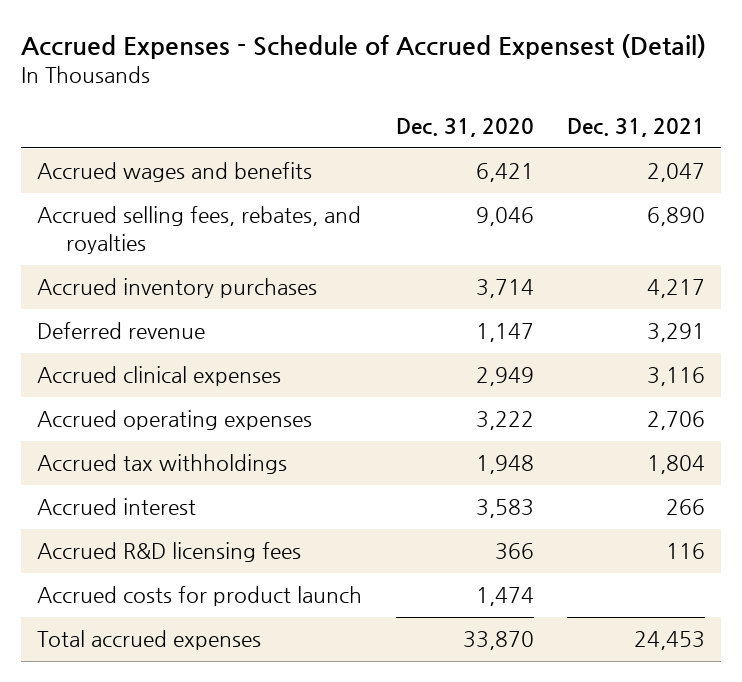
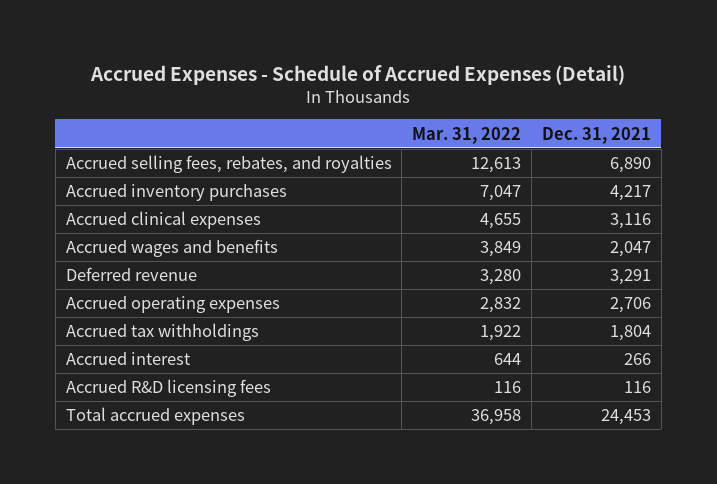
[20,33,706,59] Accrued Expenses - Schedule of Accrued Expensest (Detail) -> [90,64,626,85] Accrued Expenses - Schedule of Accrued Expenses (Detail)
[395,118,534,138] Dec. 31, 2020 -> none
none -> [412,126,522,144] Mar. 31, 2022
[37,162,313,183] Accrued wages and benefits -> [65,239,278,258] Accrued wages and benefits
[37,322,206,340] Deferred revenue -> [65,267,197,282] Deferred revenue
[37,586,363,607] Accrued costs for product launch -> none

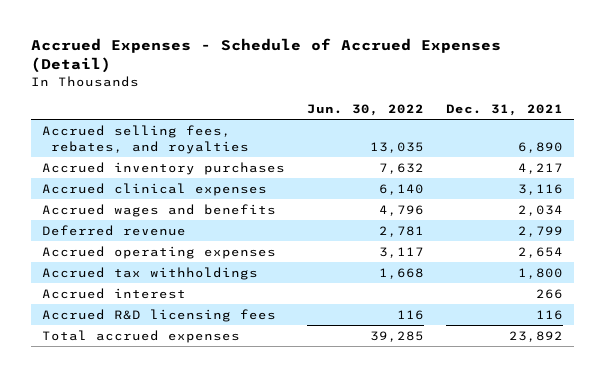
[412,126,522,144] Mar. 31, 2022 -> none
none -> [307,103,425,116] Jun. 30, 2022
[610,241,652,258] 2,047 -> [517,204,563,216] 2,034
[610,269,652,286] 3,291 -> [517,225,563,237] 2,799
[610,297,652,314] 2,706 -> [517,246,563,258] 2,654
[610,325,652,342] 1,804 -> [517,267,563,279] 1,800
[601,409,652,426] 24,453 -> [508,330,563,342] 23,892

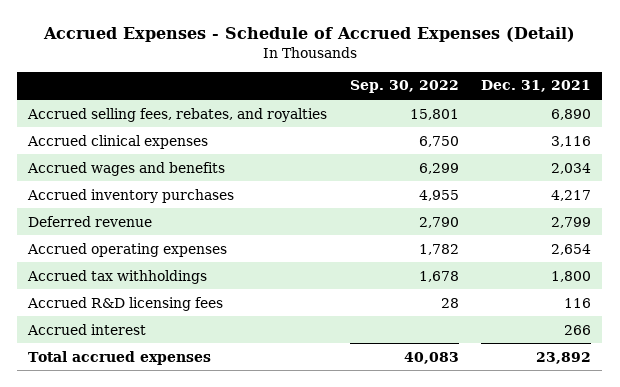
[307,103,425,116] Jun. 30, 2022 -> none
none -> [349,80,459,94] Sep. 30, 2022
[42,161,286,175] Accrued inventory purchases -> [27,188,235,203] Accrued inventory purchases
[42,287,187,299] Accrued interest -> [27,323,147,335] Accrued interest

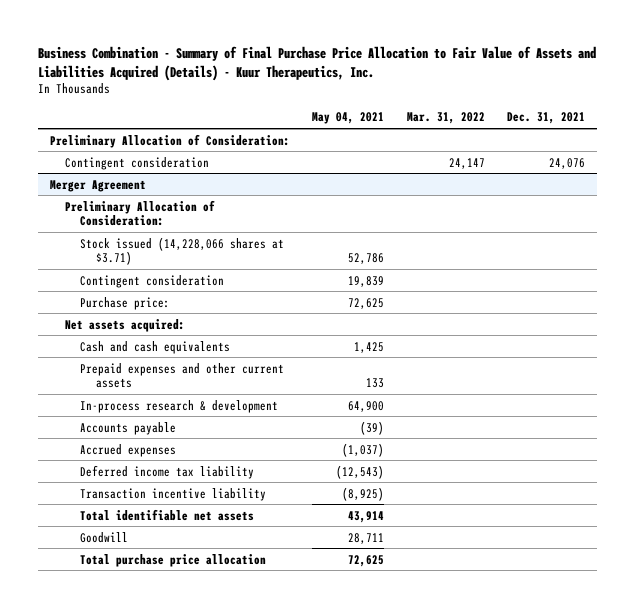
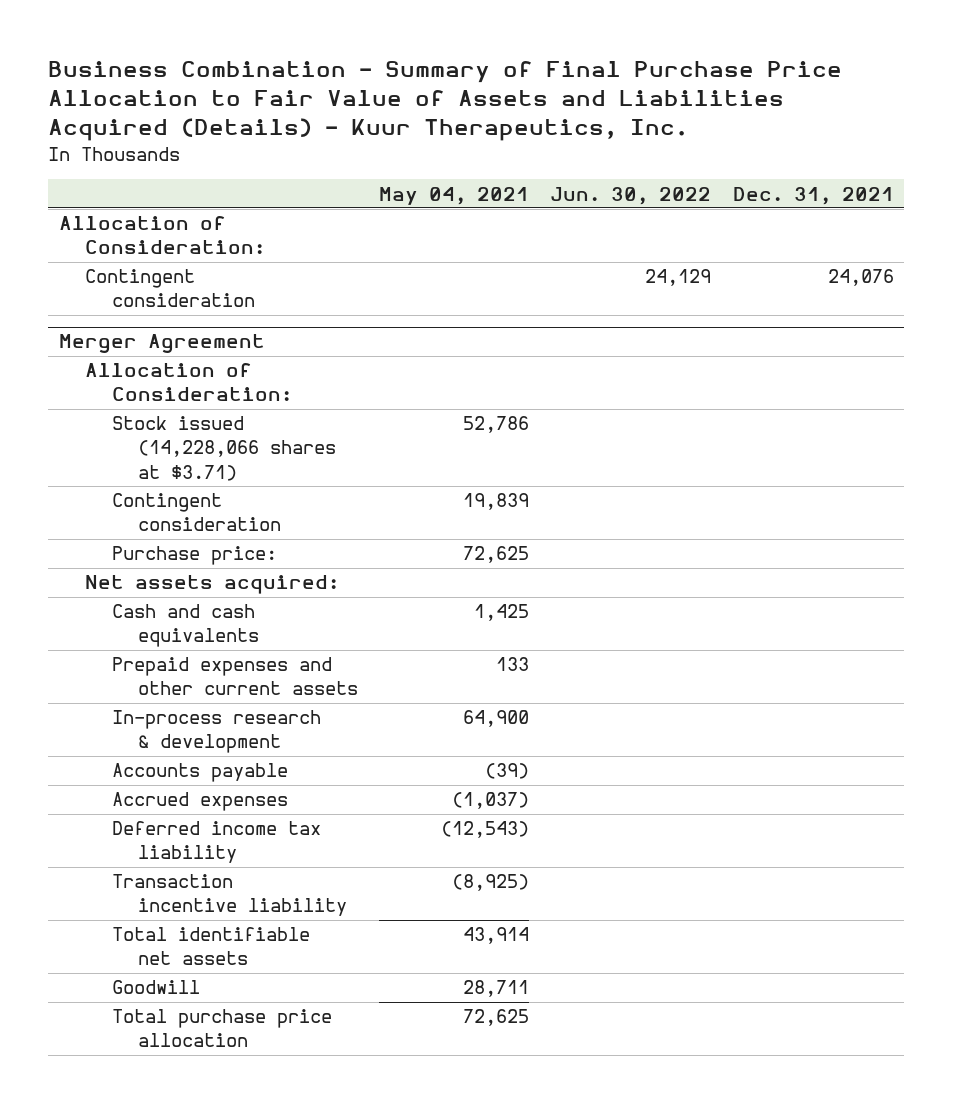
[406,112,485,125] Mar. 31, 2022 -> none
none -> [550,186,712,205] Jun. 30, 2022
[49,133,290,148] Preliminary Allocation of Consideration: -> [58,216,266,255] Allocation of Consideration:
[65,199,216,226] Preliminary Allocation of Consideration: -> [85,363,292,402] Allocation of Consideration:

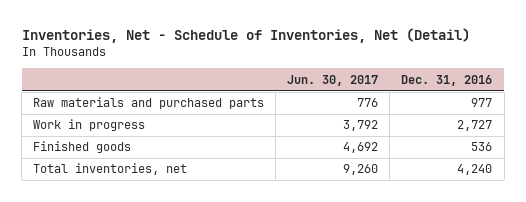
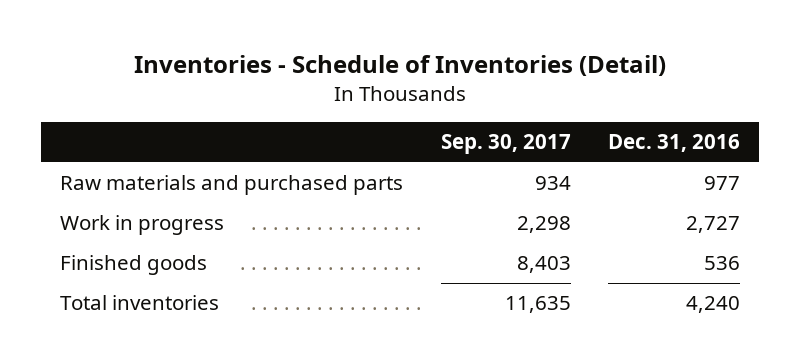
[21,28,470,44] Inventories, Net - Schedule of Inventories, Net (Detail) -> [134,55,667,77] Inventories - Schedule of Inventories (Detail)
[287,74,379,86] Jun. 30, 2017 -> none
none -> [440,134,571,155] Sep. 30, 2017
[33,163,188,176] Total inventories, net -> [60,295,220,311] Total inventories

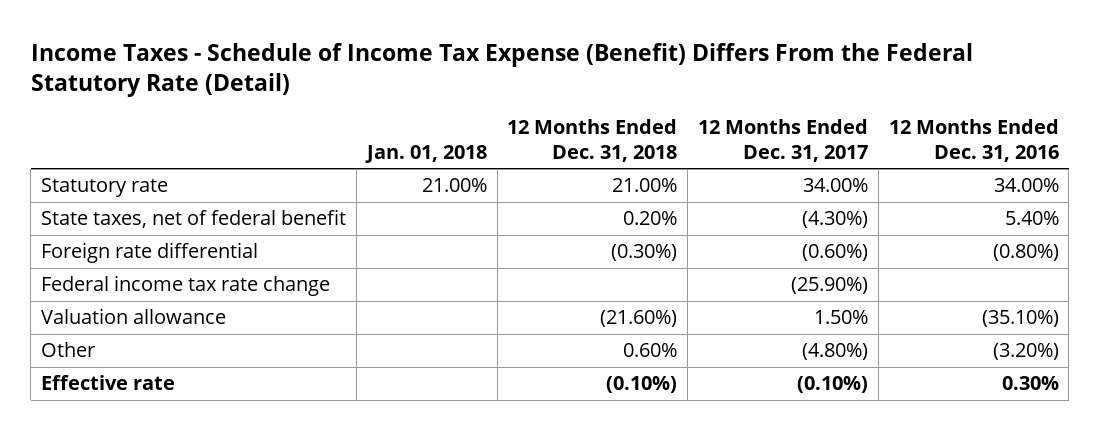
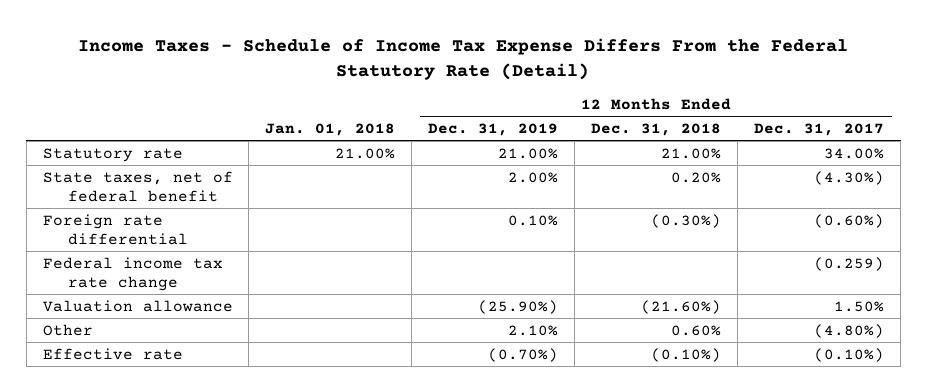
[30,42,973,98] Income Taxes - Schedule of Income Tax Expense (Benefit) Differs From the Federal Statutory Rate (Detail) -> [78,38,849,81] Income Taxes - Schedule of Income Tax Expense Differs From the Federal Statutory Rate (Detail)
[888,118,1059,162] 12 Months Ended Dec. 31, 2016 -> none
none -> [428,122,559,136] Dec. 31, 2019
[791,277,869,295] (25.90%) -> [814,256,885,271] (0.259)

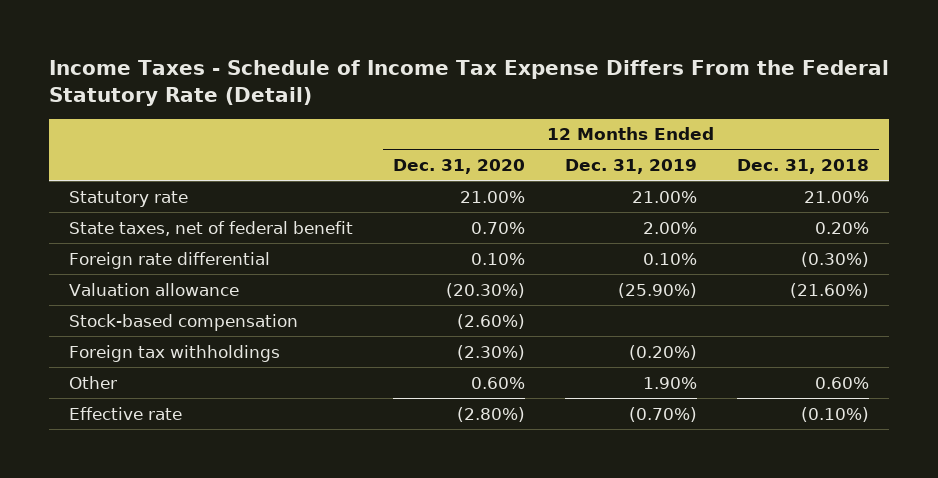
[265,122,396,136] Jan. 01, 2018 -> none
[754,122,885,136] Dec. 31, 2017 -> none
none -> [393,159,526,175] Dec. 31, 2020
[42,256,223,291] Federal income tax rate change -> none
none -> [68,313,298,331] Stock-based compensation
none -> [68,344,280,362] Foreign tax withholdings
[508,324,559,336] 2.10% -> [643,376,698,389] 1.90%

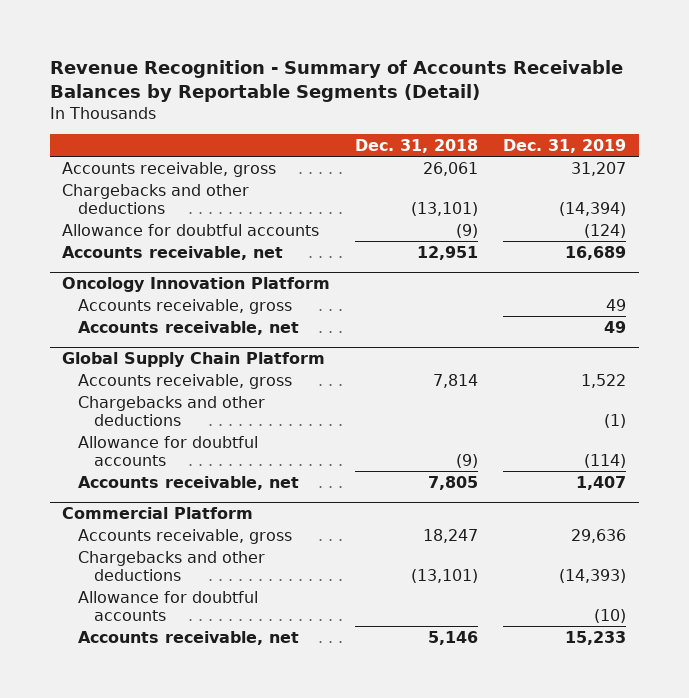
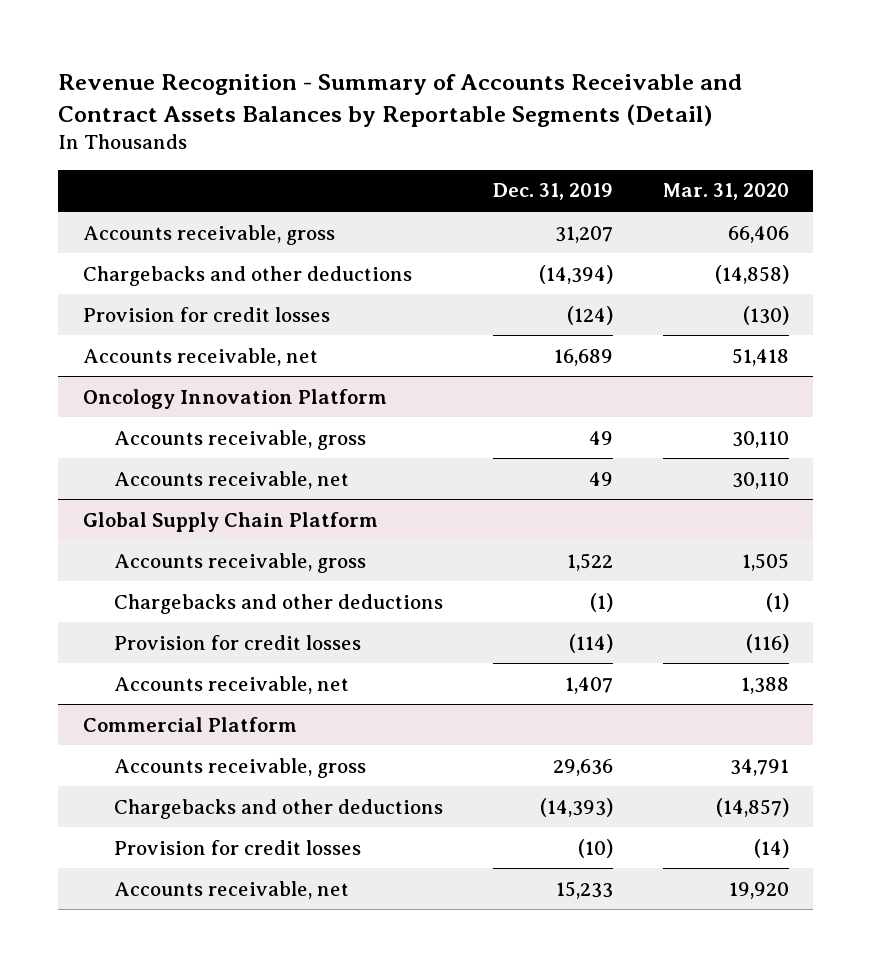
[49,59,623,102] Revenue Recognition - Summary of Accounts Receivable Balances by Reportable Segments (Detail) -> [58,73,743,127] Revenue Recognition - Summary of Accounts Receivable and Contract Assets Balances by Reportable Segments (Detail)
[355,138,479,153] Dec. 31, 2018 -> none
none -> [662,183,789,201] Mar. 31, 2020
[62,223,320,236] Allowance for doubtful accounts -> [83,306,331,322] Provision for credit losses
[78,435,259,466] Allowance for doubtful accounts -> [114,634,362,650] Provision for credit losses
[78,590,259,621] Allowance for doubtful accounts -> [114,839,362,855] Provision for credit losses

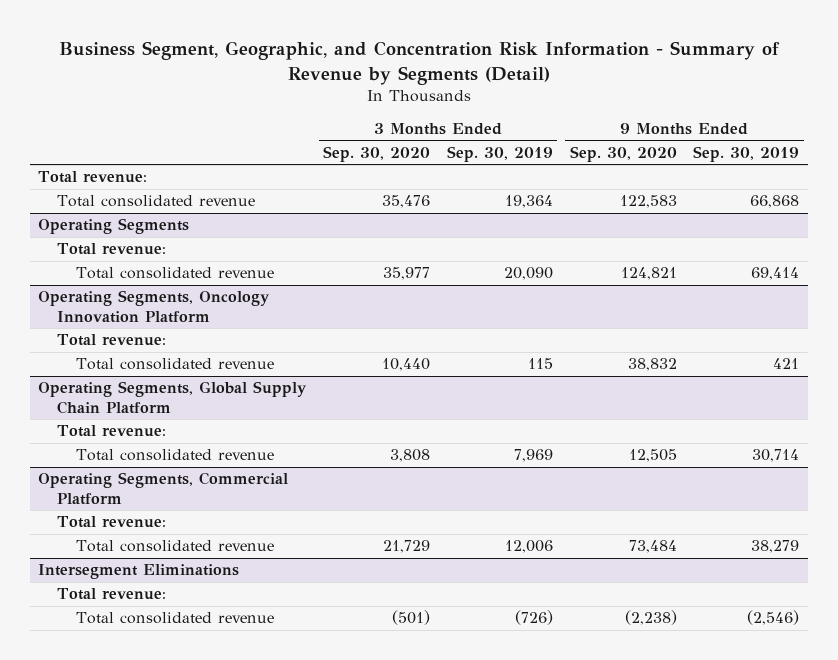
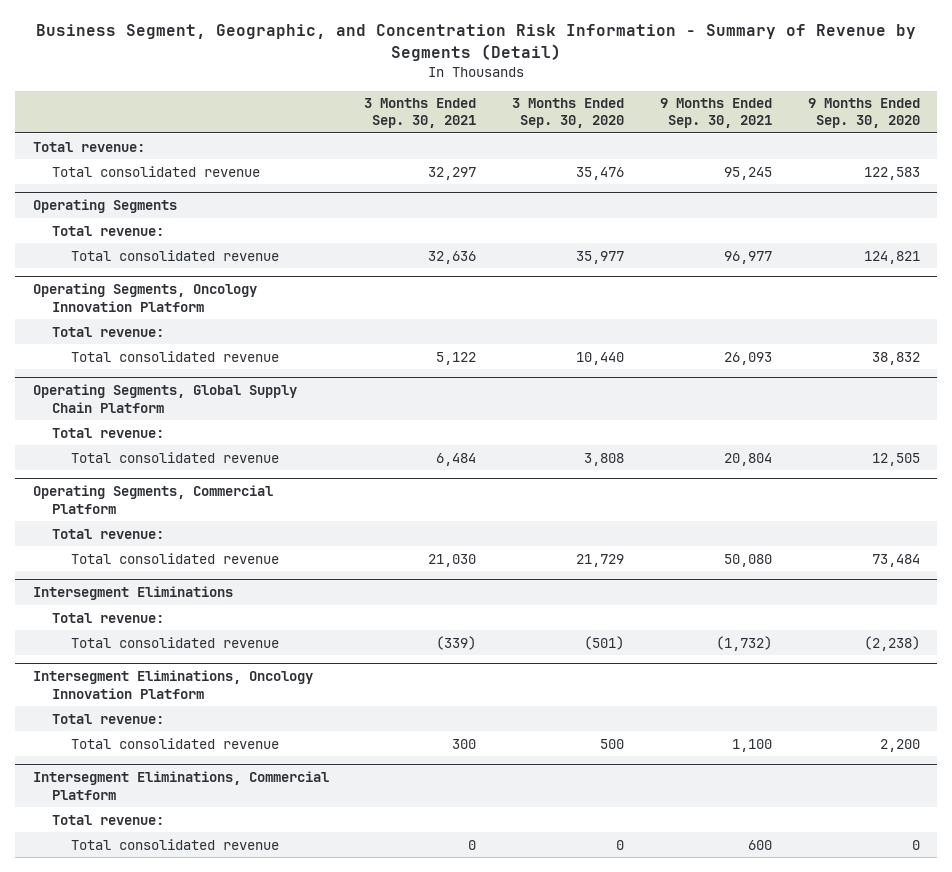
[446,145,553,162] Sep. 30, 2019 -> none
[693,145,800,162] Sep. 30, 2019 -> none
none -> [364,98,477,129] 3 Months Ended Sep. 30, 2021
none -> [659,98,772,129] 9 Months Ended Sep. 30, 2021
none -> [32,670,313,699] Intersegment Eliminations, Oncology Innovation Platform
none -> [51,713,164,724] Total revenue:
none -> [71,737,280,749] Total consolidated revenue
none -> [32,771,329,800] Intersegment Eliminations, Commercial Platform
none -> [51,814,164,825] Total revenue:
none -> [71,838,280,850] Total consolidated revenue

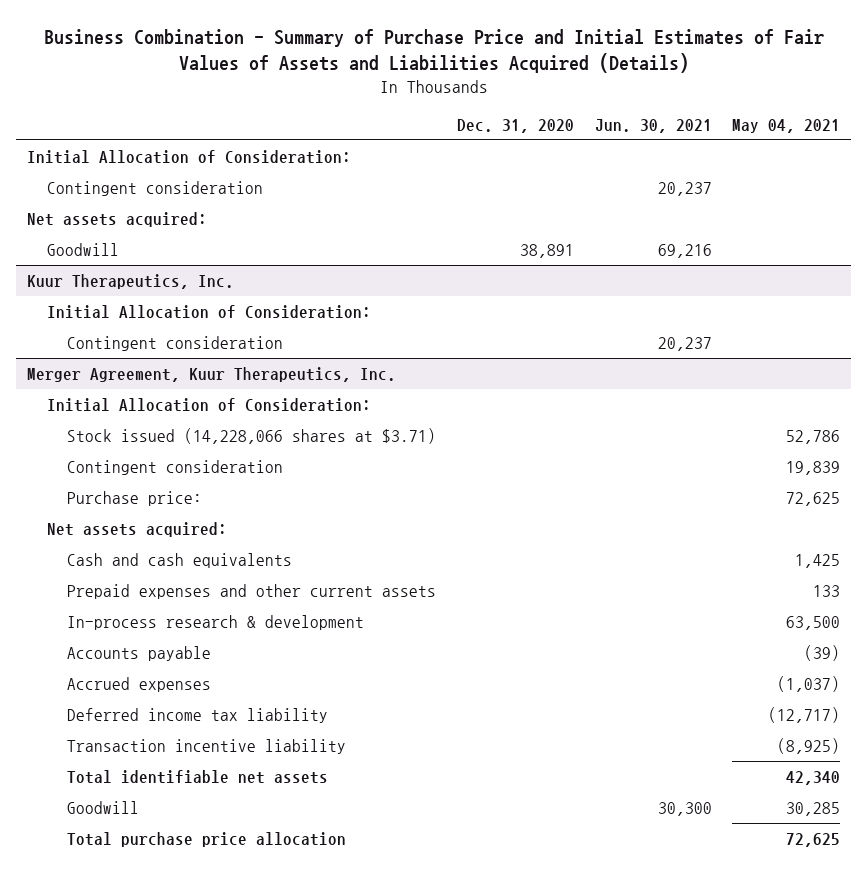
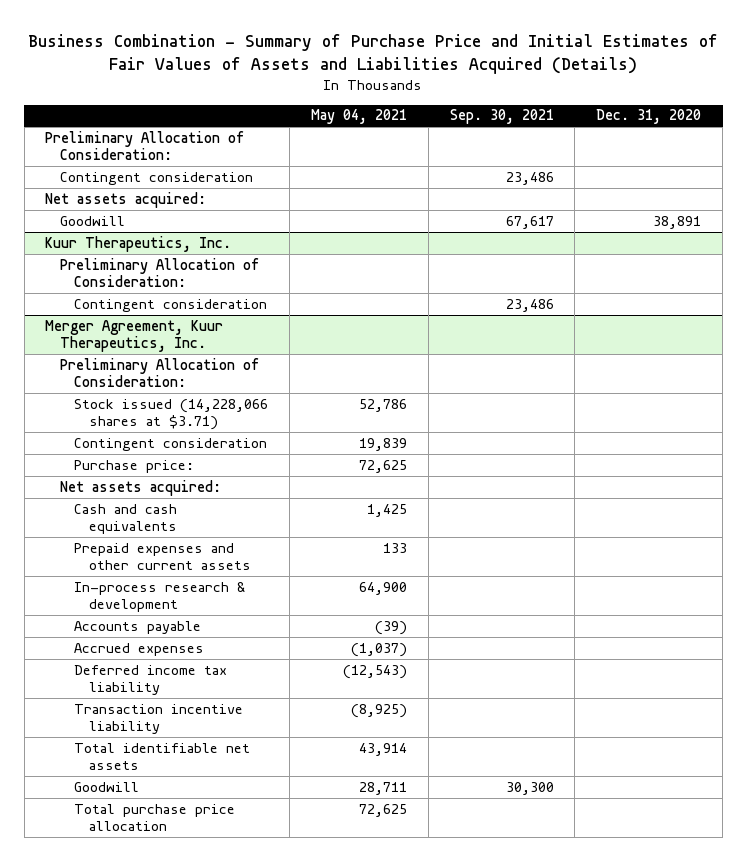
[594,118,712,133] Jun. 30, 2021 -> none
none -> [449,109,554,125] Sep. 30, 2021
[26,149,351,164] Initial Allocation of Consideration: -> [45,130,245,161] Preliminary Allocation of Consideration:
[46,304,371,319] Initial Allocation of Consideration: -> [59,257,259,288] Preliminary Allocation of Consideration:
[46,397,371,412] Initial Allocation of Consideration: -> [59,357,259,388] Preliminary Allocation of Consideration:
[786,615,841,630] 63,500 -> [358,581,407,595] 64,900
[768,706,841,723] (12,717) -> [342,664,407,679] (12,543)
[786,770,841,785] 42,340 -> [358,742,407,756] 43,914
[786,801,841,816] 30,285 -> [358,781,407,795] 28,711

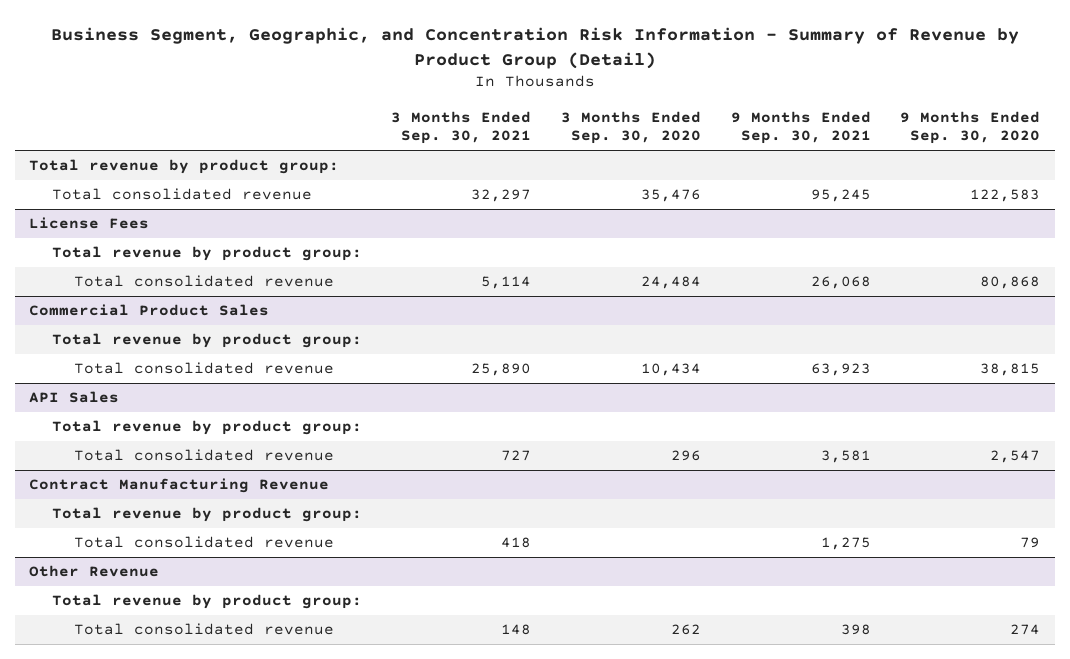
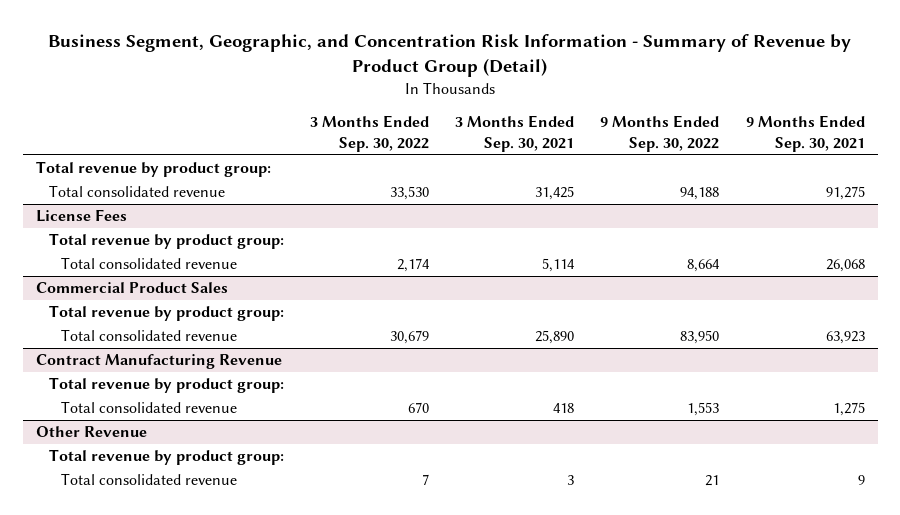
[560,110,701,145] 3 Months Ended Sep. 30, 2020 -> none
[900,110,1041,145] 9 Months Ended Sep. 30, 2020 -> none
none -> [309,115,429,152] 3 Months Ended Sep. 30, 2022
none -> [600,115,720,152] 9 Months Ended Sep. 30, 2022
[471,189,532,203] 32,297 -> [535,186,575,201] 31,425
[810,189,871,203] 95,245 -> [825,186,865,201] 91,275
[29,391,120,404] API Sales -> none
[51,420,362,436] Total revenue by product group: -> none
[73,449,334,462] Total consolidated revenue -> none
[501,624,532,636] 148 -> [567,475,575,486] 3
[840,624,871,636] 398 -> [857,475,865,486] 9

